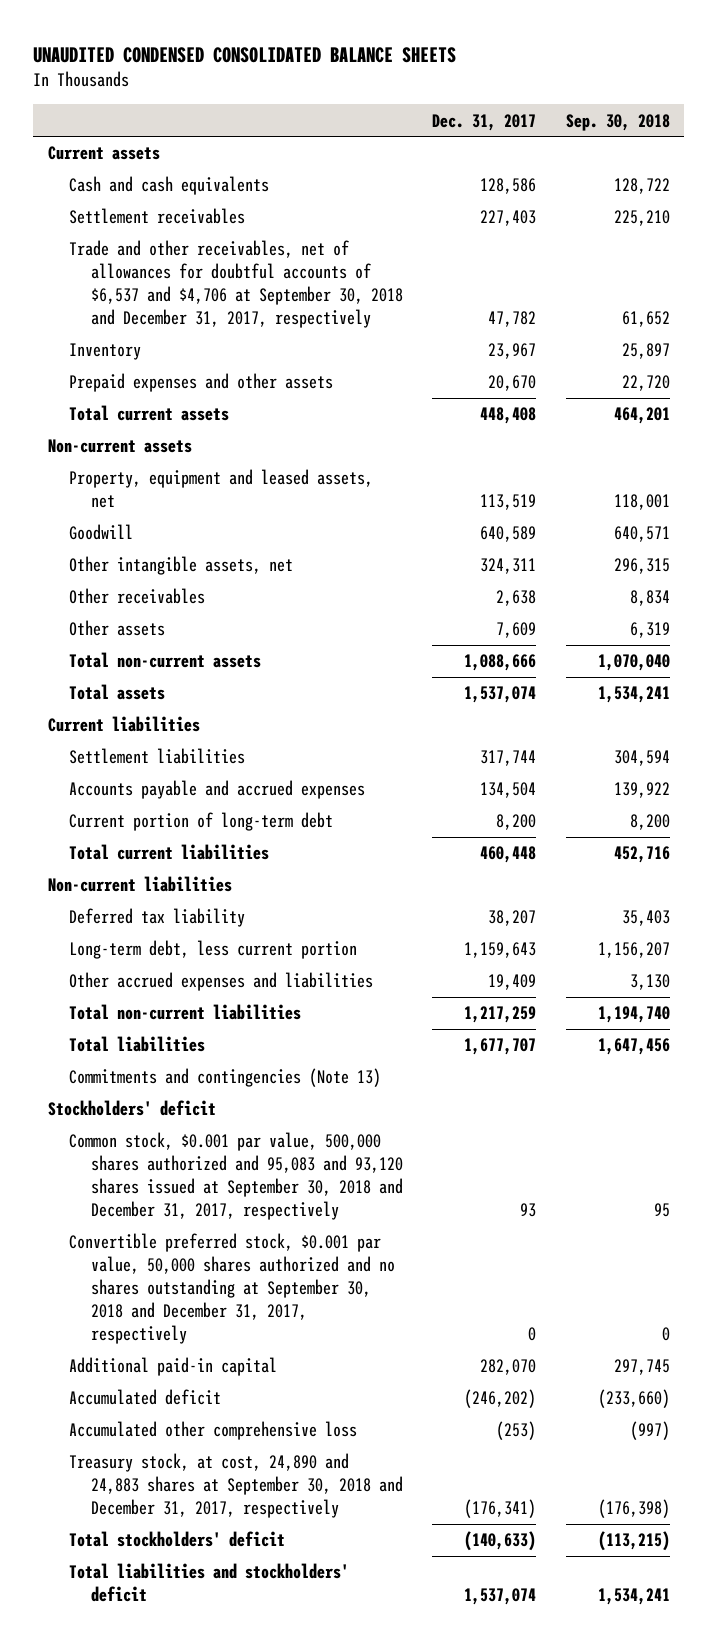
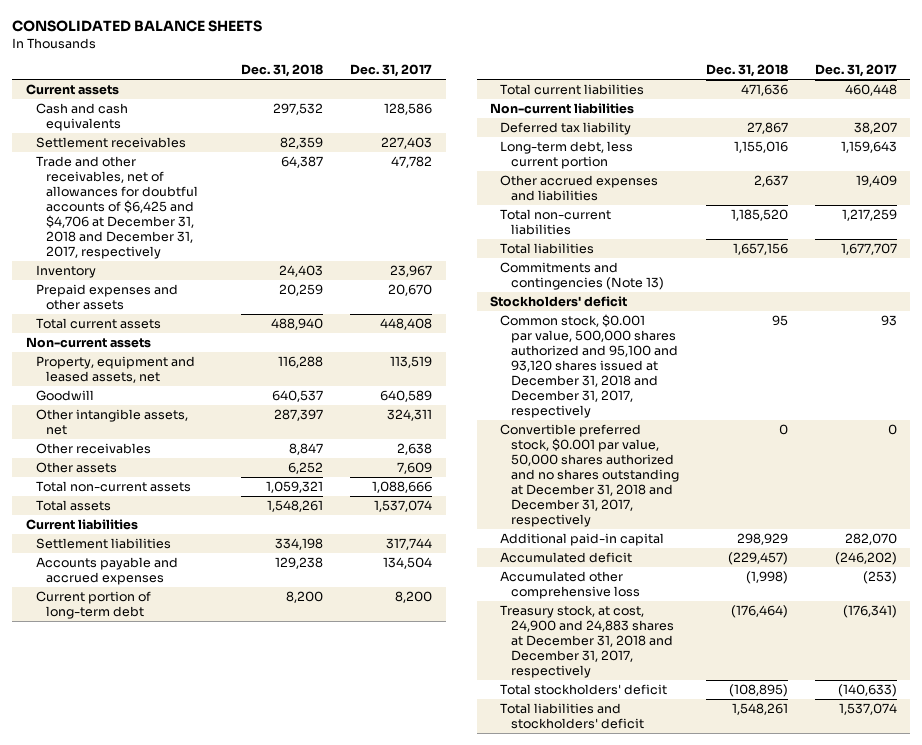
[33,46,457,63] UNAUDITED CONDENSED CONSOLIDATED BALANCE SHEETS -> [12,20,263,33] CONSOLIDATED BALANCE SHEETS
[565,113,670,131] Sep. 30, 2018 -> none
none -> [241,64,324,78] Dec. 31, 2018
[69,240,403,329] Trade and other receivables, net of allowances for doubtful accounts of $6,537 and $4,706 at September 30, 2018 and December 31, 2017, respectively -> [36,156,199,259] Trade and other receivables, net of allowances for doubtful accounts of $6,425 and $4,706 at December 31, 2018 and December 31, 2017, respectively
[69,1132,403,1221] Common stock, $0.001 par value, 500,000 shares authorized and 95,083 and 93,120 shares issued at September 30, 2018 and December 31, 2017, respectively -> [500,314,678,418] Common stock, $0.001 par value, 500,000 shares authorized and 95,100 and 93,120 shares issued at December 31, 2018 and December 31, 2017, respectively
[69,1233,395,1345] Convertible preferred stock, $0.001 par value, 50,000 shares authorized and no shares outstanding at September 30, 2018 and December 31, 2017, respectively -> [500,424,679,527] Convertible preferred stock, $0.001 par value, 50,000 shares authorized and no shares outstanding at December 31, 2018 and December 31, 2017, respectively
[69,1453,403,1519] Treasury stock, at cost, 24,890 and 24,883 shares at September 30, 2018 and December 31, 2017, respectively -> [500,605,674,678] Treasury stock, at cost, 24,900 and 24,883 shares at December 31, 2018 and December 31, 2017, respectively

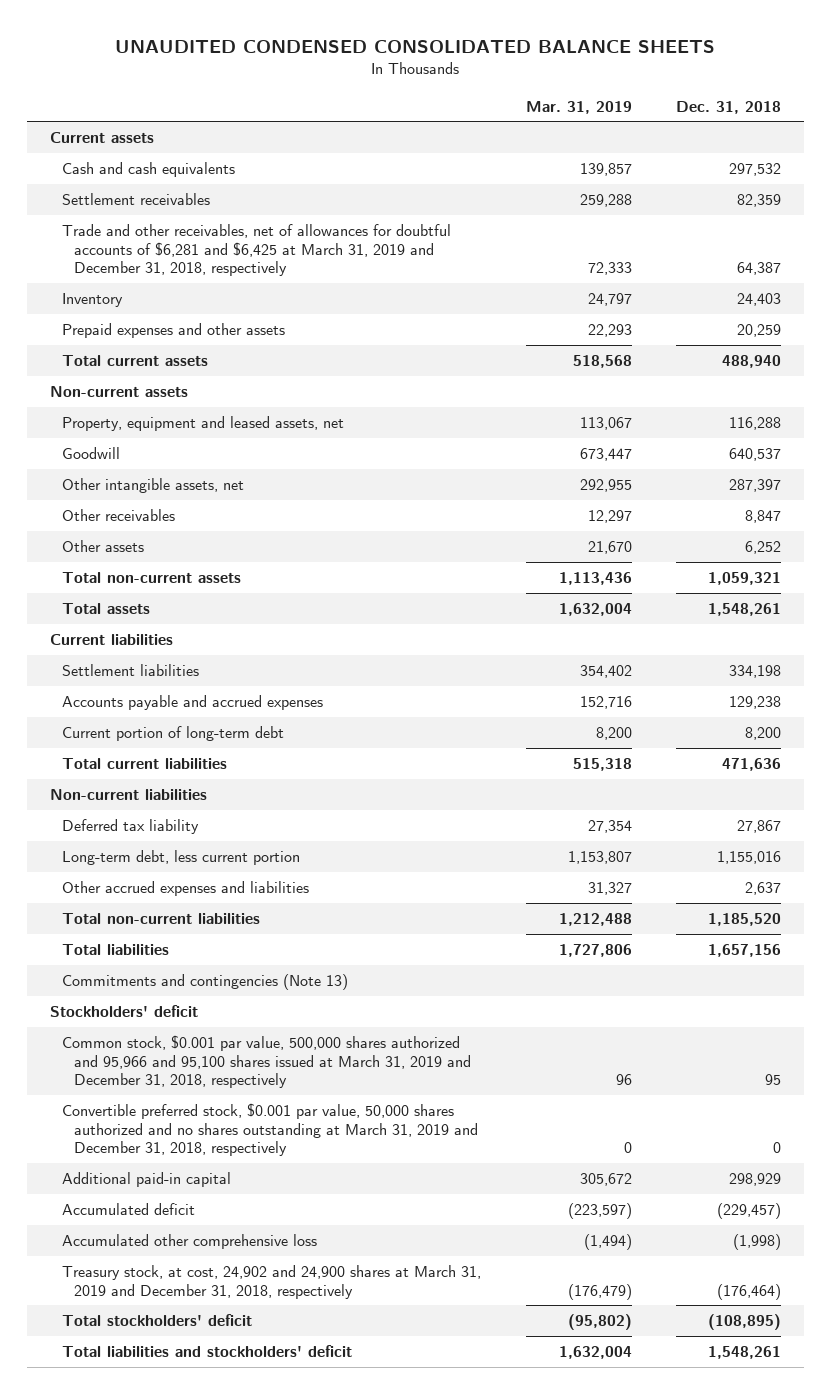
[12,20,263,33] CONSOLIDATED BALANCE SHEETS -> [115,39,716,53] UNAUDITED CONDENSED CONSOLIDATED BALANCE SHEETS
[350,64,433,78] Dec. 31, 2017 -> none
none -> [525,100,632,114] Mar. 31, 2019
[36,156,199,259] Trade and other receivables, net of allowances for doubtful accounts of $6,425 and $4,706 at December 31, 2018 and December 31, 2017, respectively -> [62,224,452,277] Trade and other receivables, net of allowances for doubtful accounts of $6,281 and $6,425 at March 31, 2019 and December 31, 2018, respectively
[500,314,678,418] Common stock, $0.001 par value, 500,000 shares authorized and 95,100 and 93,120 shares issued at December 31, 2018 and December 31, 2017, respectively -> [62,1035,472,1089] Common stock, $0.001 par value, 500,000 shares authorized and 95,966 and 95,100 shares issued at March 31, 2019 and December 31, 2018, respectively
[500,424,679,527] Convertible preferred stock, $0.001 par value, 50,000 shares authorized and no shares outstanding at December 31, 2018 and December 31, 2017, respectively -> [62,1103,479,1157] Convertible preferred stock, $0.001 par value, 50,000 shares authorized and no shares outstanding at March 31, 2019 and December 31, 2018, respectively
[500,605,674,678] Treasury stock, at cost, 24,900 and 24,883 shares at December 31, 2018 and December 31, 2017, respectively -> [62,1265,482,1299] Treasury stock, at cost, 24,902 and 24,900 shares at March 31, 2019 and December 31, 2018, respectively

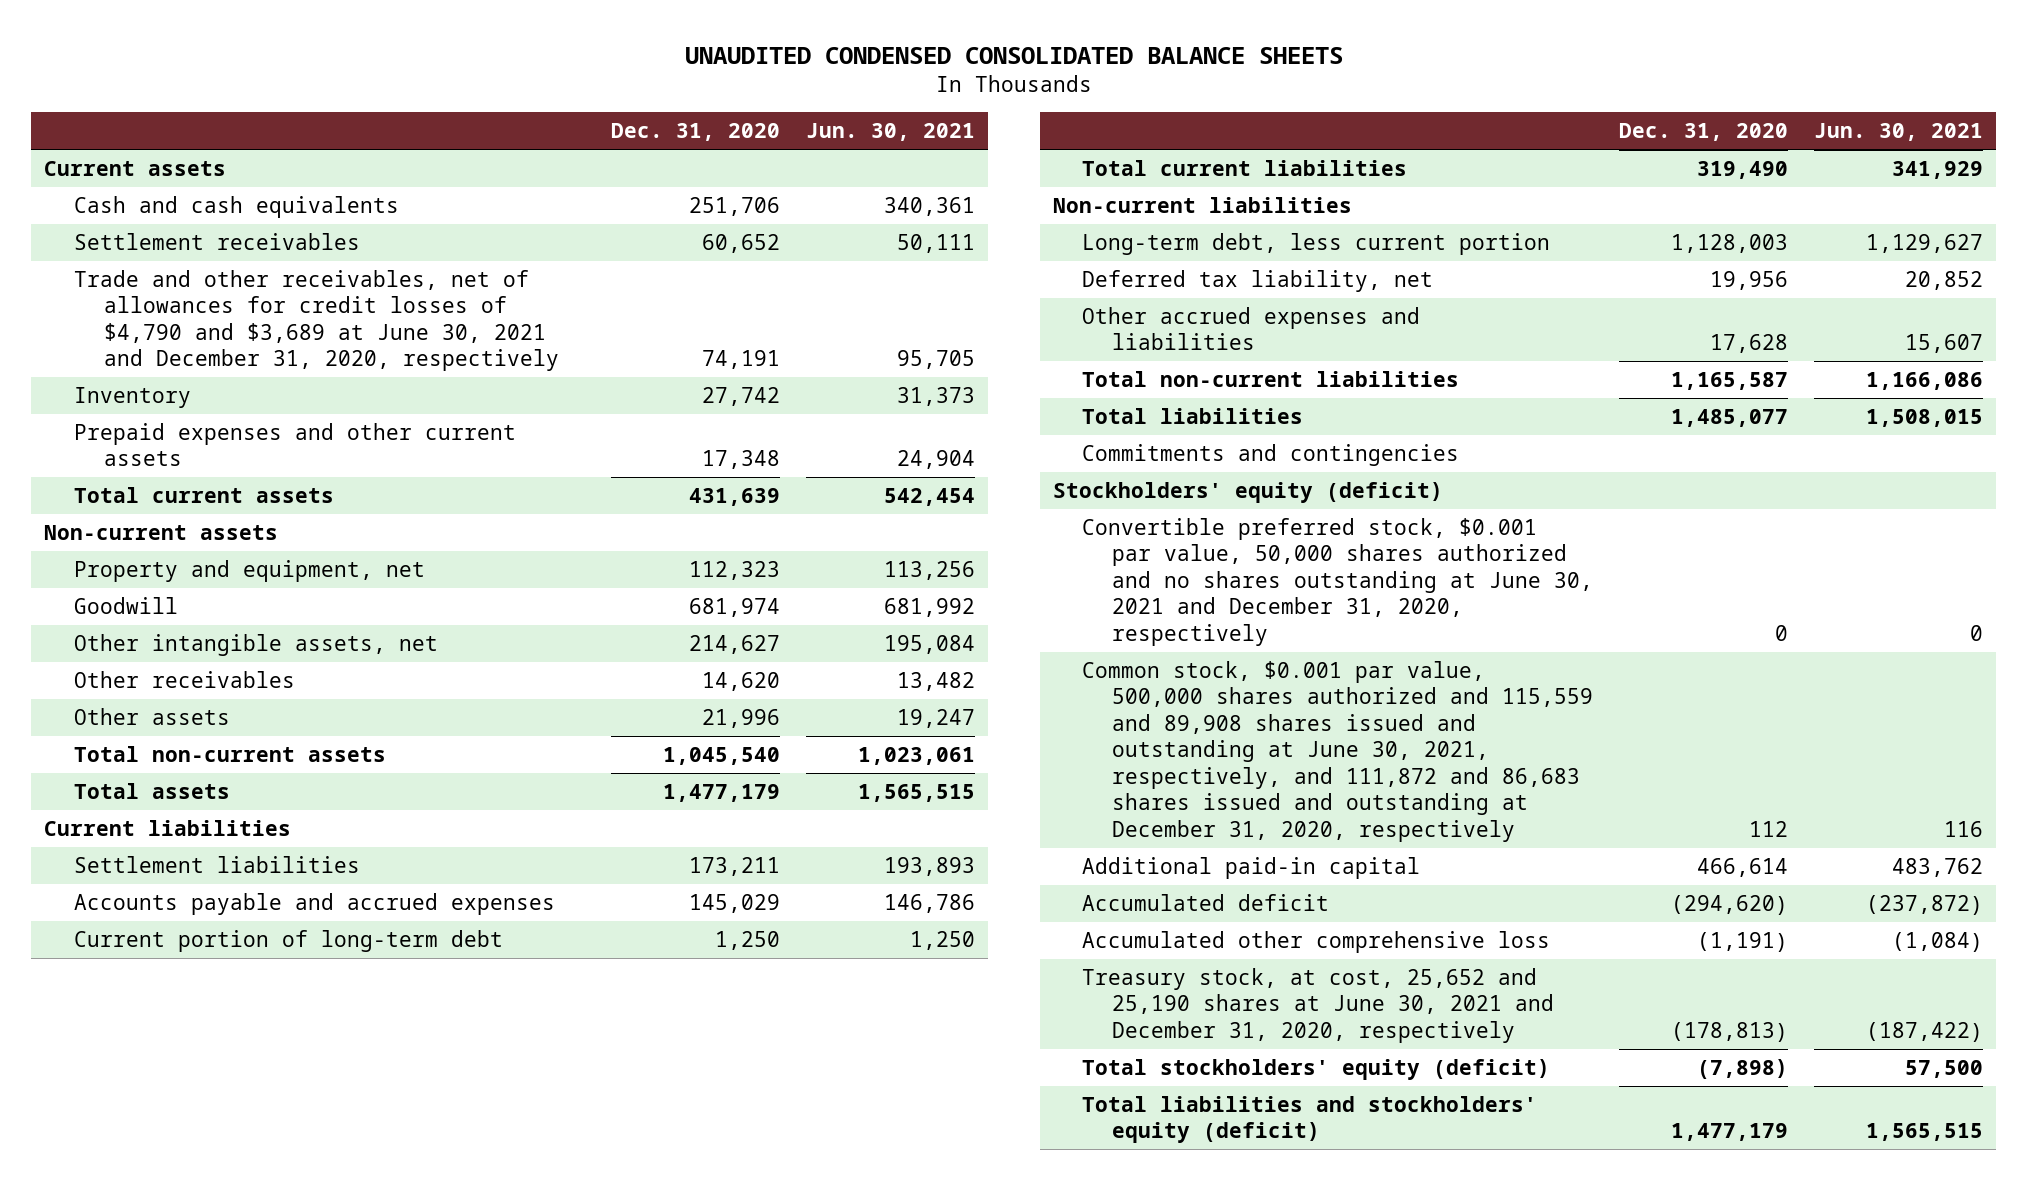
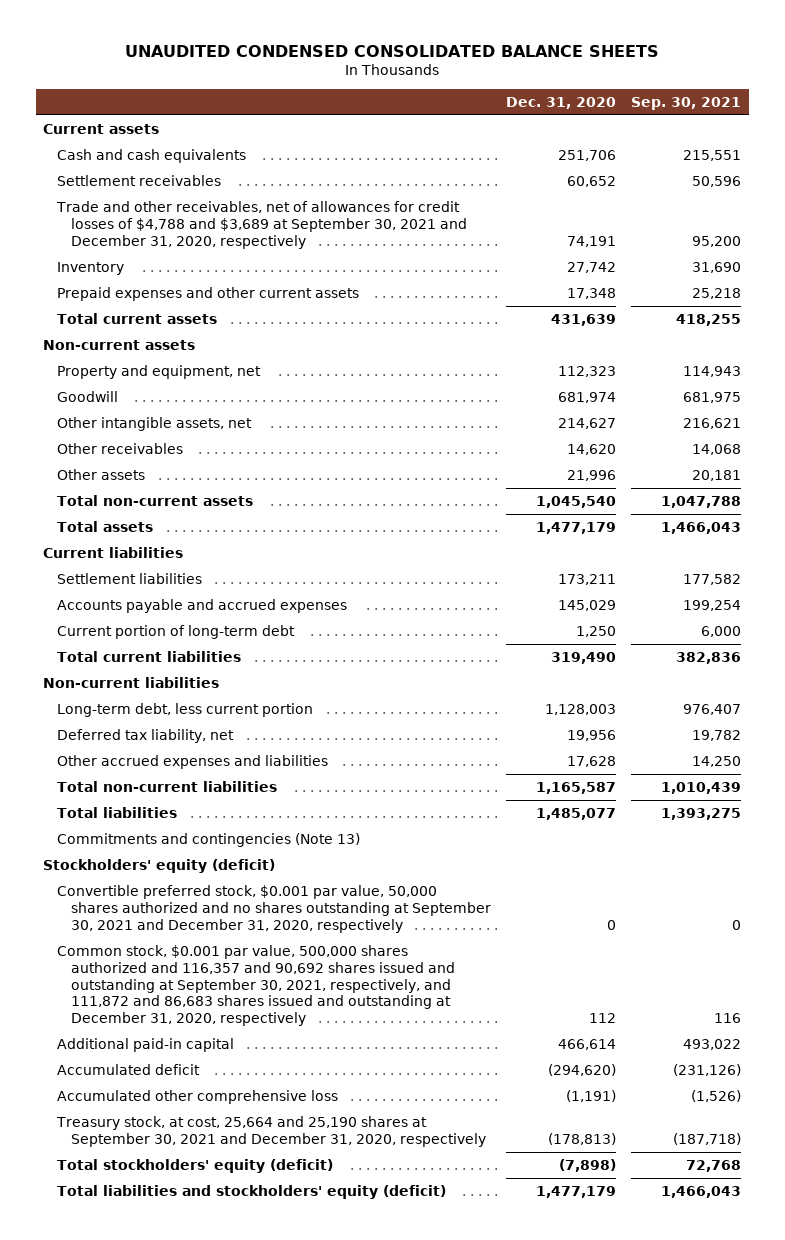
[805,123,975,142] Jun. 30, 2021 -> none
none -> [631,96,742,110] Sep. 30, 2021
[73,269,559,372] Trade and other receivables, net of allowances for credit losses of $4,790 and $3,689 at June 30, 2021 and December 31, 2020, respectively -> [56,201,467,249] Trade and other receivables, net of allowances for credit losses of $4,788 and $3,689 at September 30, 2021 and December 31, 2020, respectively
[1082,443,1460,466] Commitments and contingencies -> [57,833,361,848] Commitments and contingencies (Note 13)
[1082,517,1594,646] Convertible preferred stock, $0.001 par value, 50,000 shares authorized and no shares outstanding at June 30, 2021 and December 31, 2020, respectively -> [57,885,491,933] Convertible preferred stock, $0.001 par value, 50,000 shares authorized and no shares outstanding at September 30, 2021 and December 31, 2020, respectively
[1082,660,1594,842] Common stock, $0.001 par value, 500,000 shares authorized and 115,559 and 89,908 shares issued and outstanding at June 30, 2021, respectively, and 111,872 and 86,683 shares issued and outstanding at December 31, 2020, respectively -> [57,945,455,1027] Common stock, $0.001 par value, 500,000 shares authorized and 116,357 and 90,692 shares issued and outstanding at September 30, 2021, respectively, and 111,872 and 86,683 shares issued and outstanding at December 31, 2020, respectively
[1082,967,1555,1043] Treasury stock, at cost, 25,652 and 25,190 shares at June 30, 2021 and December 31, 2020, respectively -> [56,1116,486,1147] Treasury stock, at cost, 25,664 and 25,190 shares at September 30, 2021 and December 31, 2020, respectively

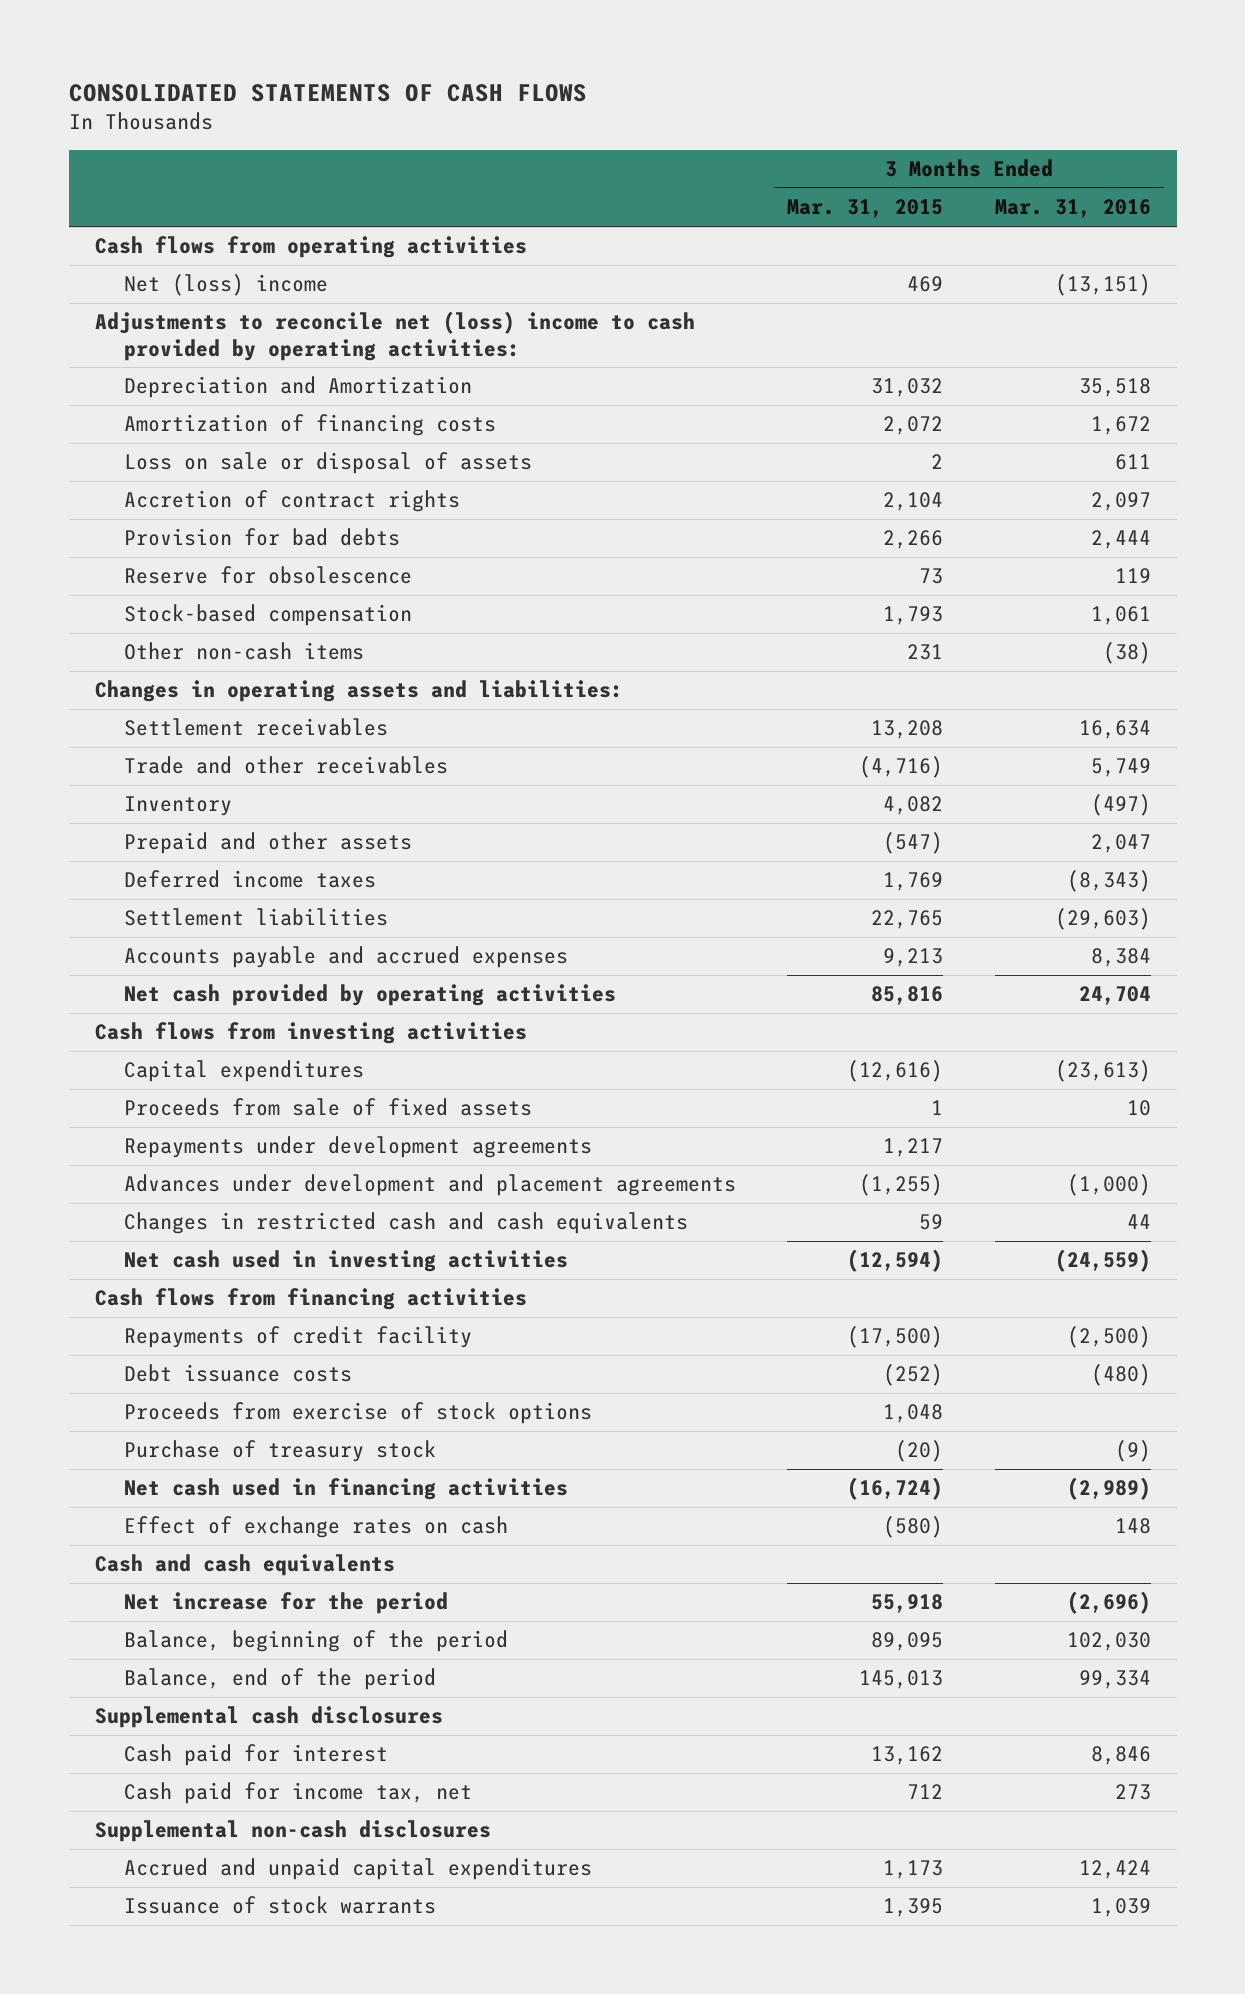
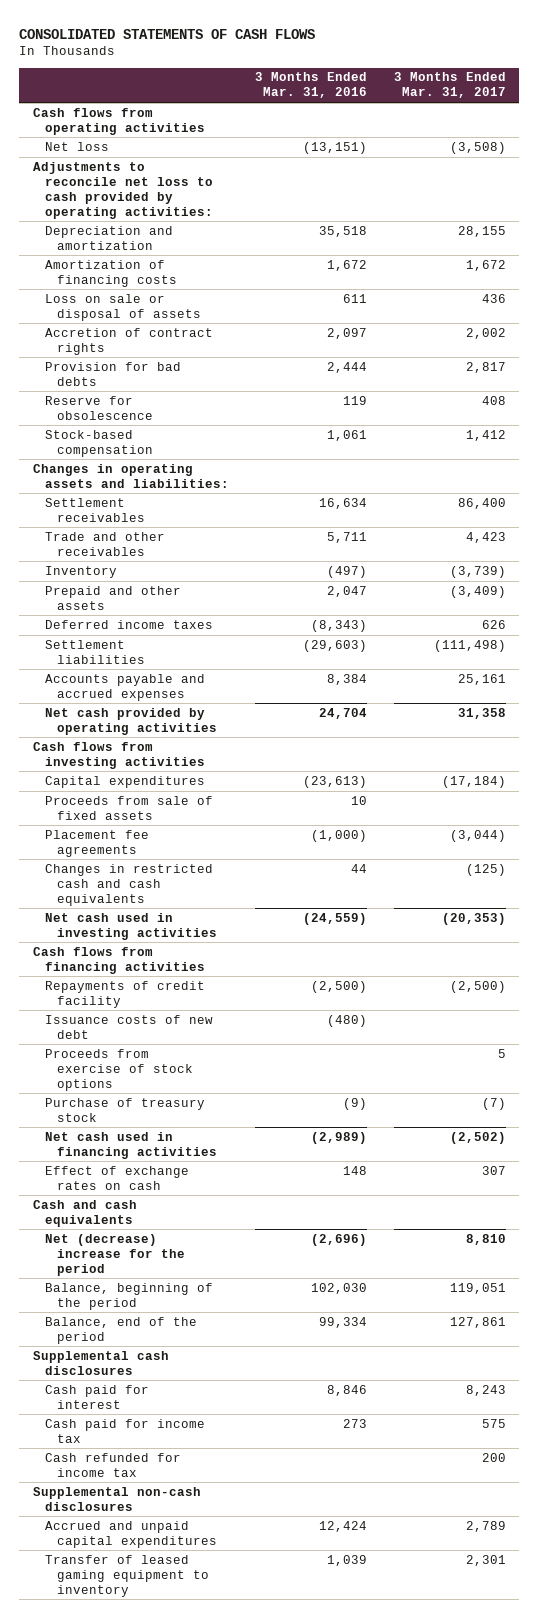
[787,199,944,219] Mar. 31, 2015 -> none
none -> [393,72,506,99] 3 Months Ended Mar. 31, 2017
[123,274,328,297] Net (loss) income -> [44,141,109,151] Net loss
[94,311,695,361] Adjustments to reconcile net (loss) income to cash provided by operating activities: -> [32,161,213,219] Adjustments to reconcile net loss to cash provided by operating activities:
[123,376,472,399] Depreciation and Amortization -> [44,225,173,250] Depreciation and amortization
[123,642,364,661] Other non-cash items -> none
[1090,758,1151,778] 5,749 -> [327,531,368,543] 5,711
[123,1136,592,1159] Repayments under development agreements -> none
[123,1174,736,1197] Advances under development and placement agreements -> [44,829,149,857] Placement fee agreements
[123,1364,352,1383] Debt issuance costs -> [44,1014,213,1039] Issuance costs of new debt
[123,1592,448,1615] Net increase for the period -> [44,1233,185,1276] Net (decrease) increase for the period
[123,1782,472,1805] Cash paid for income tax, net -> [44,1418,205,1443] Cash paid for income tax
none -> [44,1452,181,1477] Cash refunded for income tax
[123,1896,436,1915] Issuance of stock warrants -> [44,1554,209,1597] Transfer of leased gaming equipment to inventory

